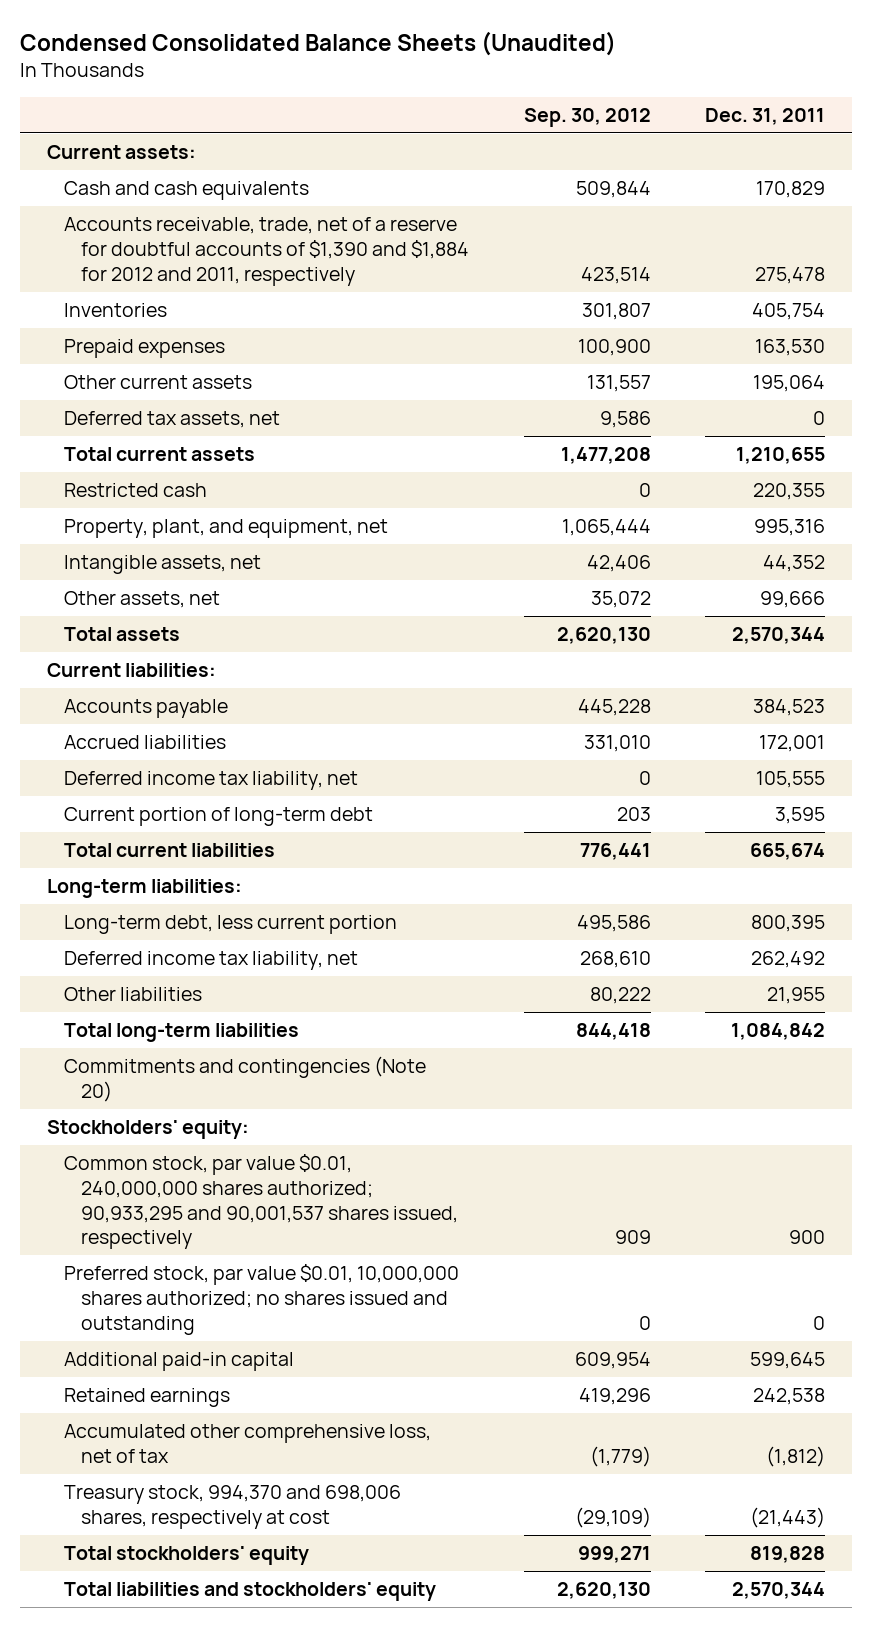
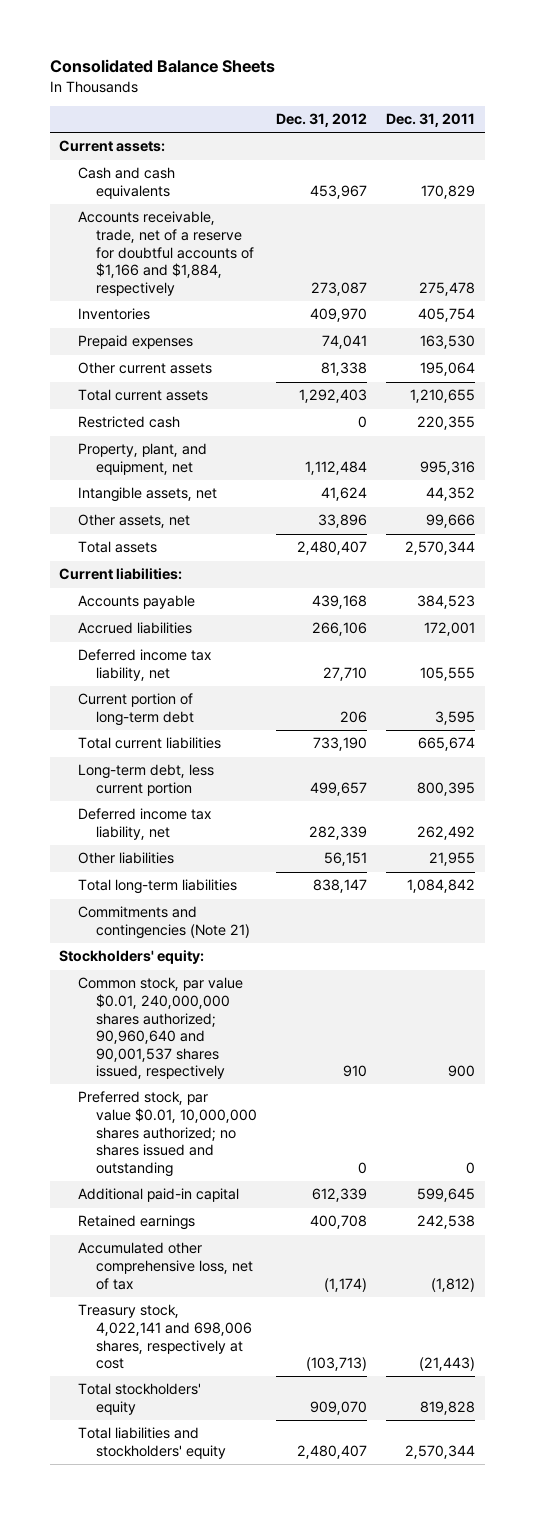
[20,30,617,56] Condensed Consolidated Balance Sheets (Unaudited) -> [49,59,275,74] Consolidated Balance Sheets
[523,107,651,127] Sep. 30, 2012 -> none
none -> [276,113,368,128] Dec. 31, 2012
[64,217,470,286] Accounts receivable, trade, net of a reserve for doubtful accounts of $1,390 and $1,884 for 2012 and 2011, respectively -> [77,211,255,296] Accounts receivable, trade, net of a reserve for doubtful accounts of $1,166 and $1,884, respectively
[64,411,281,429] Deferred tax assets, net -> none
[47,879,243,899] Long-term liabilities: -> none
[64,1056,427,1102] Commitments and contingencies (Note 20) -> [77,906,251,939] Commitments and contingencies (Note 21)
[64,1154,459,1250] Common stock, par value $0.01, 240,000,000 shares authorized; 90,933,295 and 90,001,537 shares issued, respectively -> [77,977,243,1080] Common stock, par value $0.01, 240,000,000 shares authorized; 90,960,640 and 90,001,537 shares issued, respectively
[64,1485,402,1529] Treasury stock, 994,370 and 698,006 shares, respectively at cost -> [77,1304,253,1370] Treasury stock, 4,022,141 and 698,006 shares, respectively at cost

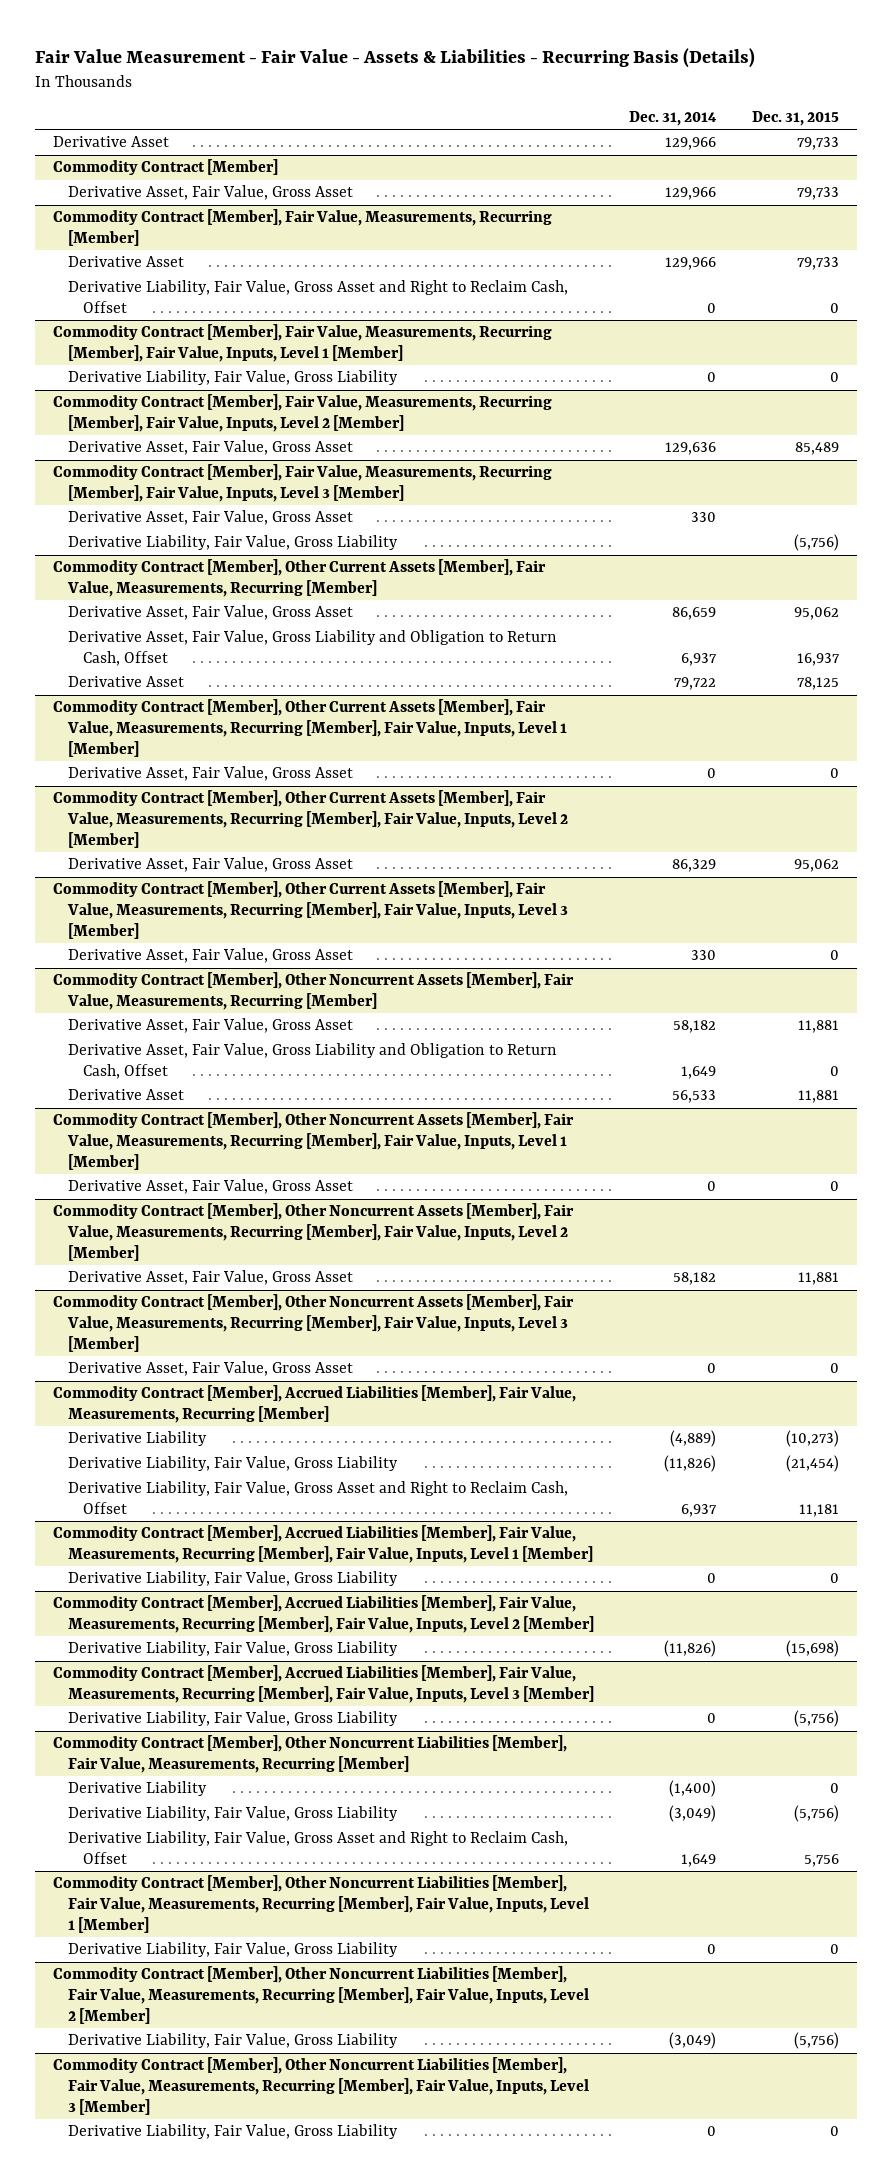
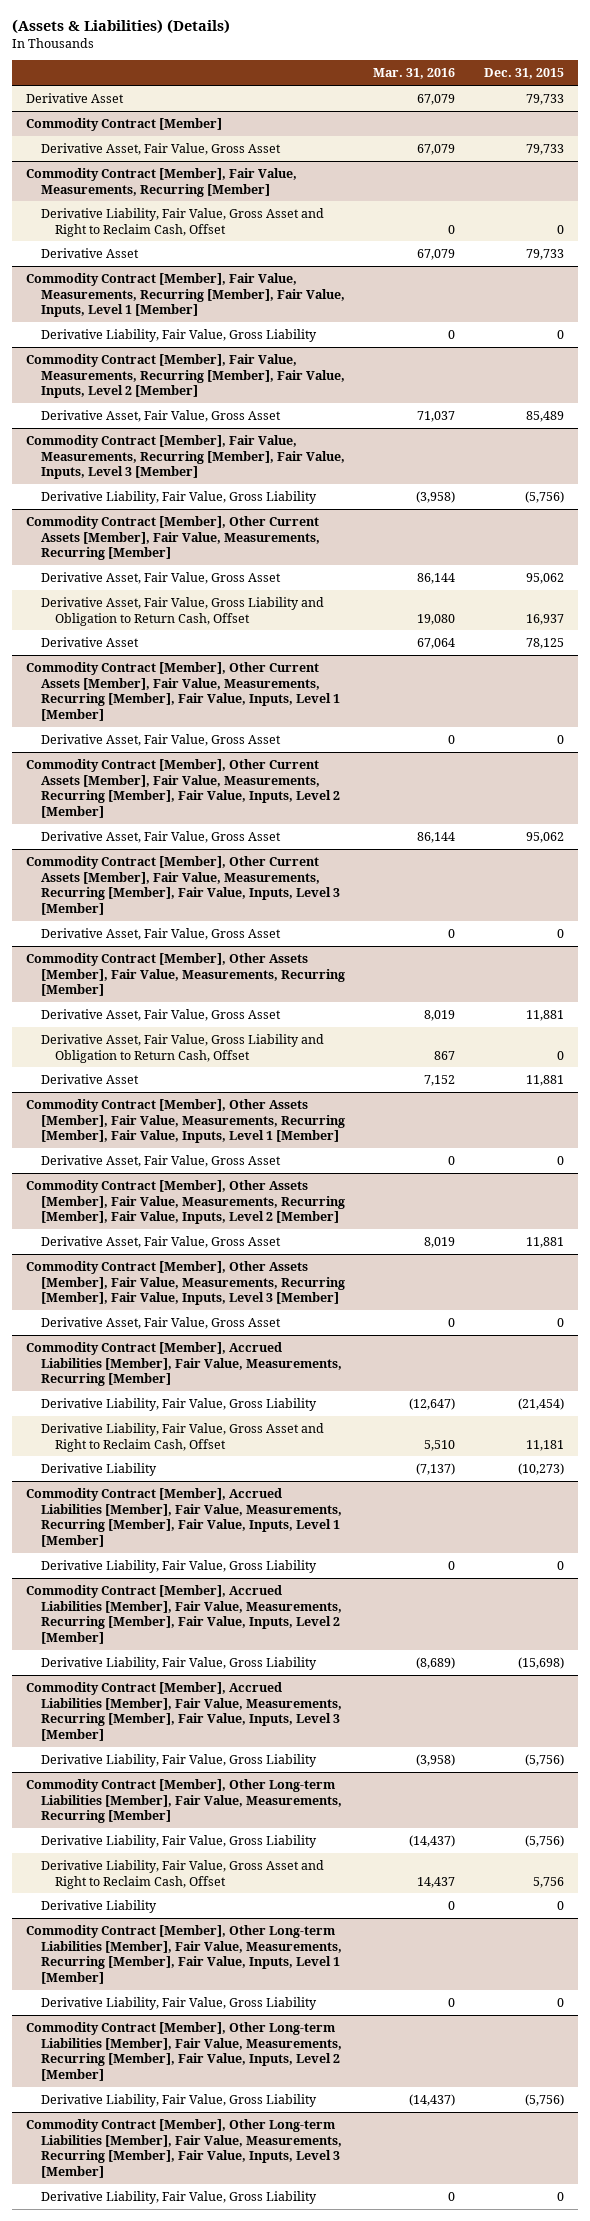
[35,47,756,68] Fair Value Measurement - Fair Value - Assets & Liabilities - Recurring Basis (Details) -> [11,19,230,35] (Assets & Liabilities) (Details)
[629,111,718,127] Dec. 31, 2014 -> none
none -> [373,68,456,80] Mar. 31, 2016
[67,256,184,268] Derivative Asset -> [40,247,139,258] Derivative Asset
[67,510,353,526] Derivative Asset, Fair Value, Gross Asset -> none
[53,972,575,1010] Commodity Contract [Member], Other Noncurrent Assets [Member], Fair Value, Measurements, Recurring [Member] -> [26,952,345,997] Commodity Contract [Member], Other Assets [Member], Fair Value, Measurements, Recurring [Member]
[53,1112,575,1170] Commodity Contract [Member], Other Noncurrent Assets [Member], Fair Value, Measurements, Recurring [Member], Fair Value, Inputs, Level 1 [Member] -> [26,1098,345,1144] Commodity Contract [Member], Other Assets [Member], Fair Value, Measurements, Recurring [Member], Fair Value, Inputs, Level 1 [Member]
[53,1203,575,1261] Commodity Contract [Member], Other Noncurrent Assets [Member], Fair Value, Measurements, Recurring [Member], Fair Value, Inputs, Level 2 [Member] -> [26,1179,345,1225] Commodity Contract [Member], Other Assets [Member], Fair Value, Measurements, Recurring [Member], Fair Value, Inputs, Level 2 [Member]
[53,1294,575,1352] Commodity Contract [Member], Other Noncurrent Assets [Member], Fair Value, Measurements, Recurring [Member], Fair Value, Inputs, Level 3 [Member] -> [26,1260,345,1306] Commodity Contract [Member], Other Assets [Member], Fair Value, Measurements, Recurring [Member], Fair Value, Inputs, Level 3 [Member]
[67,1431,207,1447] Derivative Liability -> [40,1462,157,1476] Derivative Liability
[67,1781,207,1797] Derivative Liability -> none
[53,1735,568,1773] Commodity Contract [Member], Other Noncurrent Liabilities [Member], Fair Value, Measurements, Recurring [Member] -> [26,1778,342,1824] Commodity Contract [Member], Other Long-term Liabilities [Member], Fair Value, Measurements, Recurring [Member]
none -> [40,1899,157,1913] Derivative Liability
[53,1875,589,1933] Commodity Contract [Member], Other Noncurrent Liabilities [Member], Fair Value, Measurements, Recurring [Member], Fair Value, Inputs, Level 1 [Member] -> [26,1924,342,1985] Commodity Contract [Member], Other Long-term Liabilities [Member], Fair Value, Measurements, Recurring [Member], Fair Value, Inputs, Level 1 [Member]
[53,1966,589,2024] Commodity Contract [Member], Other Noncurrent Liabilities [Member], Fair Value, Measurements, Recurring [Member], Fair Value, Inputs, Level 2 [Member] -> [26,2021,342,2082] Commodity Contract [Member], Other Long-term Liabilities [Member], Fair Value, Measurements, Recurring [Member], Fair Value, Inputs, Level 2 [Member]
[53,2057,589,2115] Commodity Contract [Member], Other Noncurrent Liabilities [Member], Fair Value, Measurements, Recurring [Member], Fair Value, Inputs, Level 3 [Member] -> [26,2118,342,2179] Commodity Contract [Member], Other Long-term Liabilities [Member], Fair Value, Measurements, Recurring [Member], Fair Value, Inputs, Level 3 [Member]

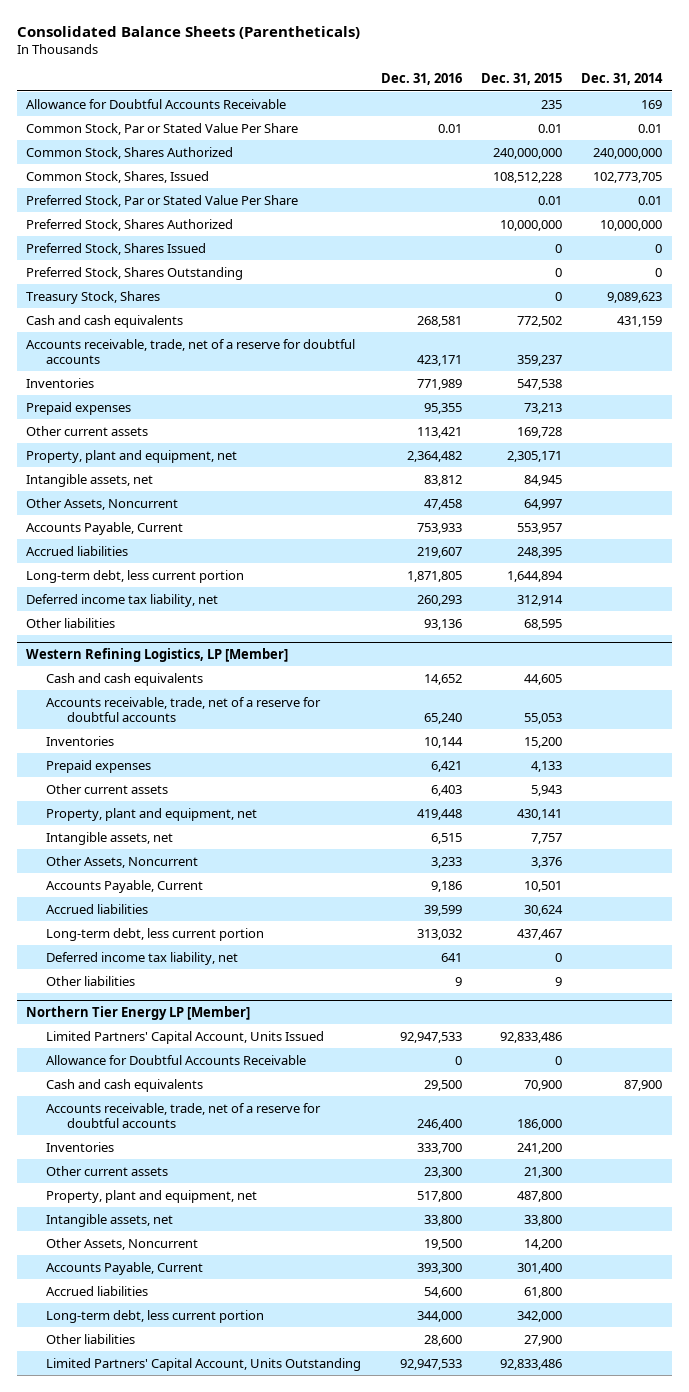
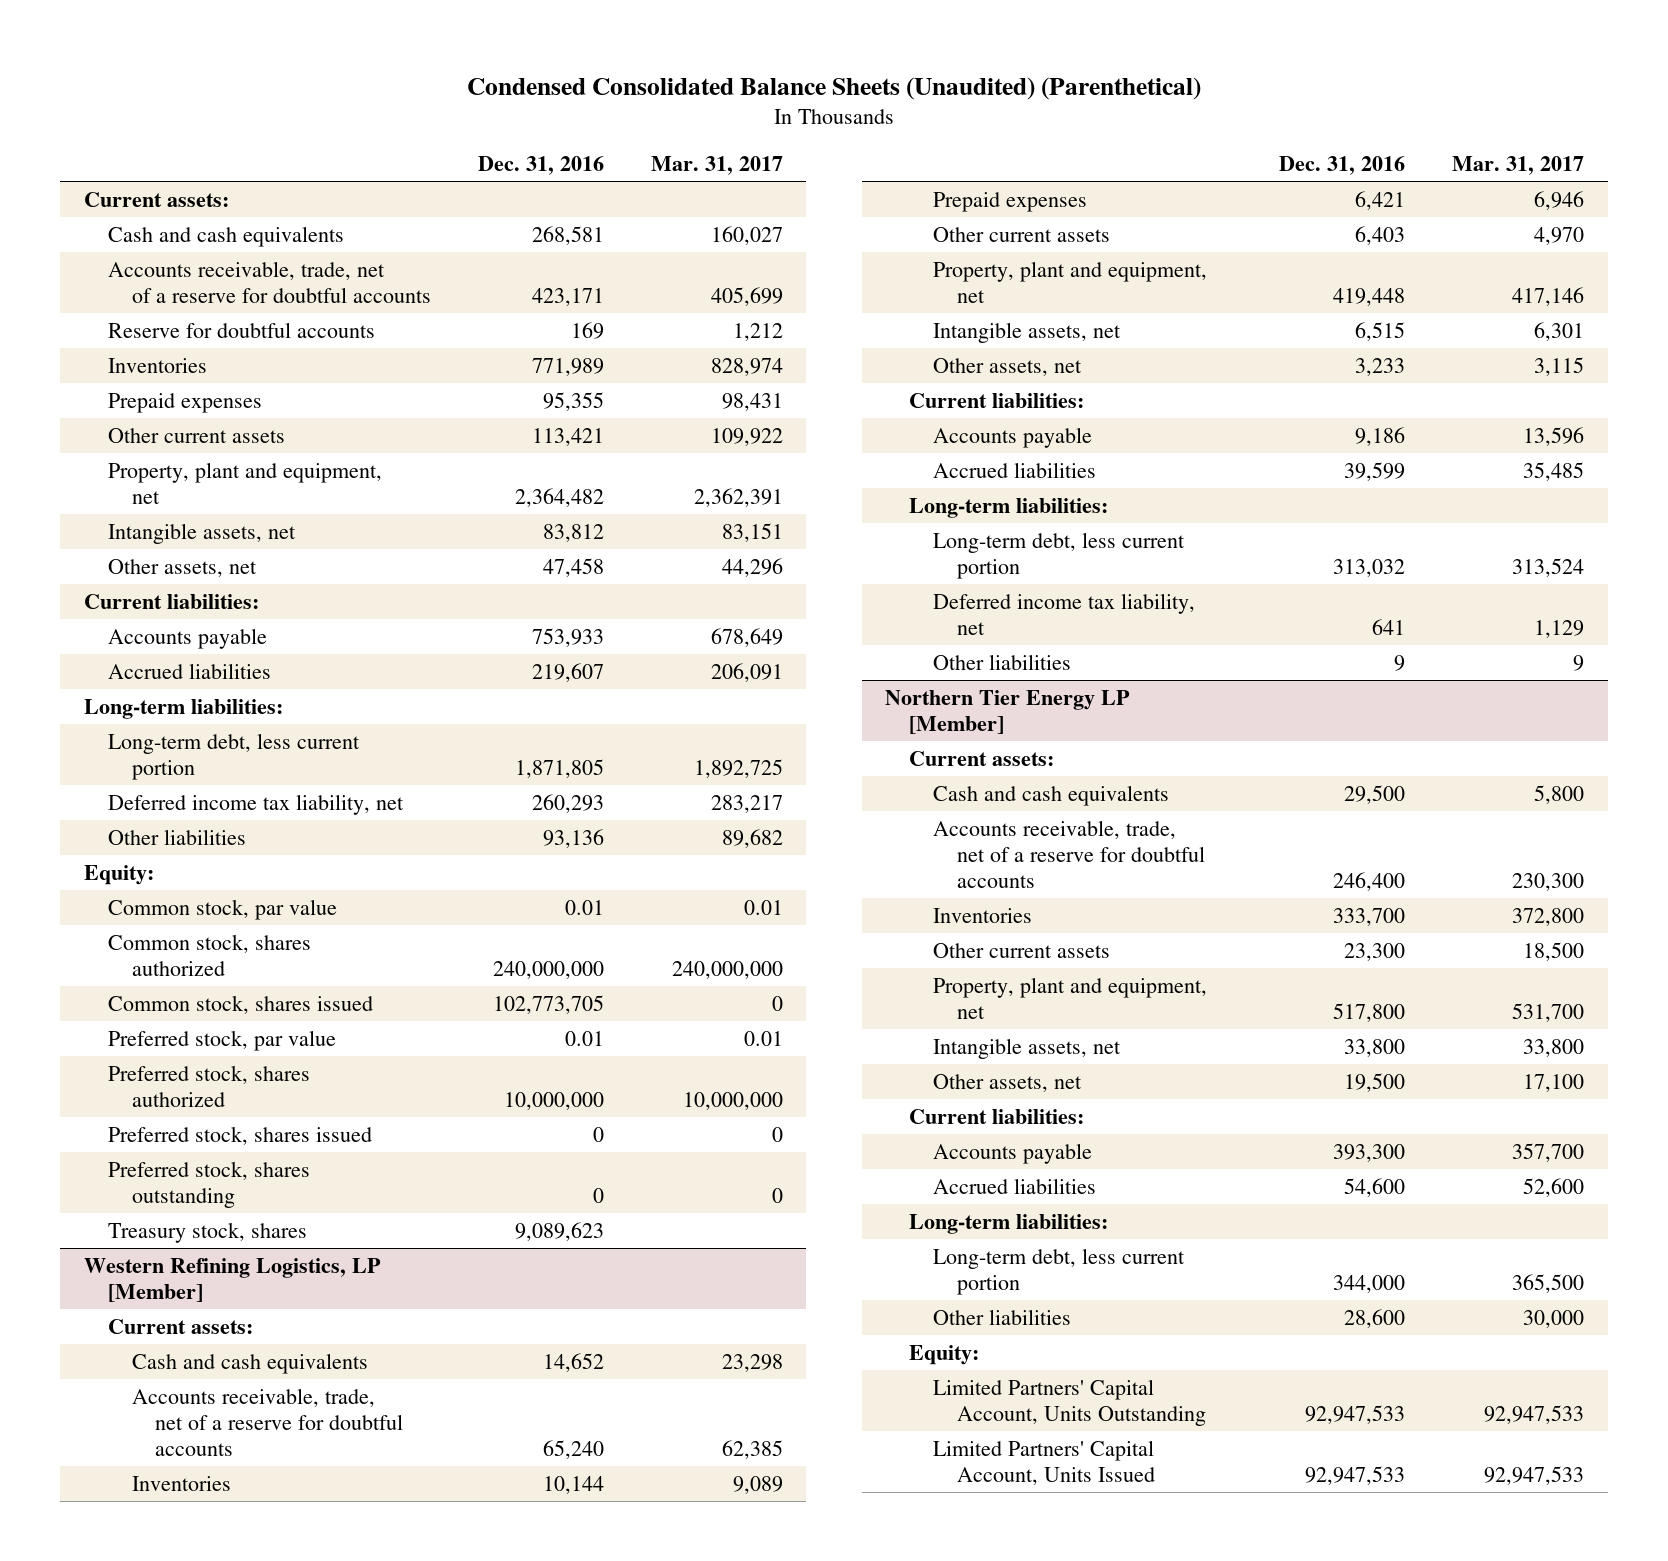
[16,25,360,39] Consolidated Balance Sheets (Parentheticals) -> [466,76,1201,100] Condensed Consolidated Balance Sheets (Unaudited) (Parenthetical)
[481,73,563,86] Dec. 31, 2015 -> none
[581,73,664,86] Dec. 31, 2014 -> none
none -> [650,156,783,176] Mar. 31, 2017
[26,98,287,109] Allowance for Doubtful Accounts Receivable -> none
[26,122,299,135] Common Stock, Par or Stated Value Per Share -> none
[26,146,234,159] Common Stock, Shares Authorized -> none
[26,170,210,183] Common Stock, Shares, Issued -> none
[26,194,299,207] Preferred Stock, Par or Stated Value Per Share -> none
[26,218,234,231] Preferred Stock, Shares Authorized -> none
[26,242,207,255] Preferred Stock, Shares Issued -> none
[26,266,244,280] Preferred Stock, Shares Outstanding -> none
[26,290,161,304] Treasury Stock, Shares -> none
none -> [83,191,229,207] Current assets:
none -> [107,321,375,338] Reserve for doubtful accounts
[26,497,179,510] Other Assets, Noncurrent -> [107,558,257,577] Other assets, net
none -> [83,593,259,609] Current liabilities:
[26,521,184,535] Accounts Payable, Current -> [107,627,267,649] Accounts payable
none -> [83,698,283,719] Long-term liabilities:
none -> [83,864,154,885] Equity:
none -> [107,898,337,920] Common stock, par value
none -> [107,933,311,976] Common stock, shares authorized
none -> [107,994,373,1014] Common stock, shares issued
none -> [107,1029,336,1051] Preferred stock, par value
none -> [107,1064,310,1107] Preferred stock, shares authorized
none -> [107,1125,372,1145] Preferred stock, shares issued
none -> [107,1160,310,1208] Preferred stock, shares outstanding
none -> [107,1221,307,1243] Treasury stock, shares
none -> [107,1318,253,1334] Current assets:
[46,855,199,868] Other Assets, Noncurrent -> [932,357,1082,376] Other assets, net
none -> [908,392,1084,408] Current liabilities:
[46,879,204,893] Accounts Payable, Current -> [932,426,1092,448] Accounts payable
none -> [908,497,1108,518] Long-term liabilities:
[46,1054,307,1065] Allowance for Doubtful Accounts Receivable -> none
none -> [908,750,1054,766] Current assets:
[46,1237,199,1250] Other Assets, Noncurrent -> [932,1073,1082,1092] Other assets, net
none -> [908,1108,1084,1124] Current liabilities:
[46,1261,204,1275] Accounts Payable, Current -> [932,1142,1092,1164] Accounts payable
none -> [908,1213,1108,1234] Long-term liabilities:
none -> [908,1344,979,1365] Equity:
[46,1030,325,1044] Limited Partners' Capital Account, Units Issued -> [932,1439,1155,1485] Limited Partners' Capital Account, Units Issued

